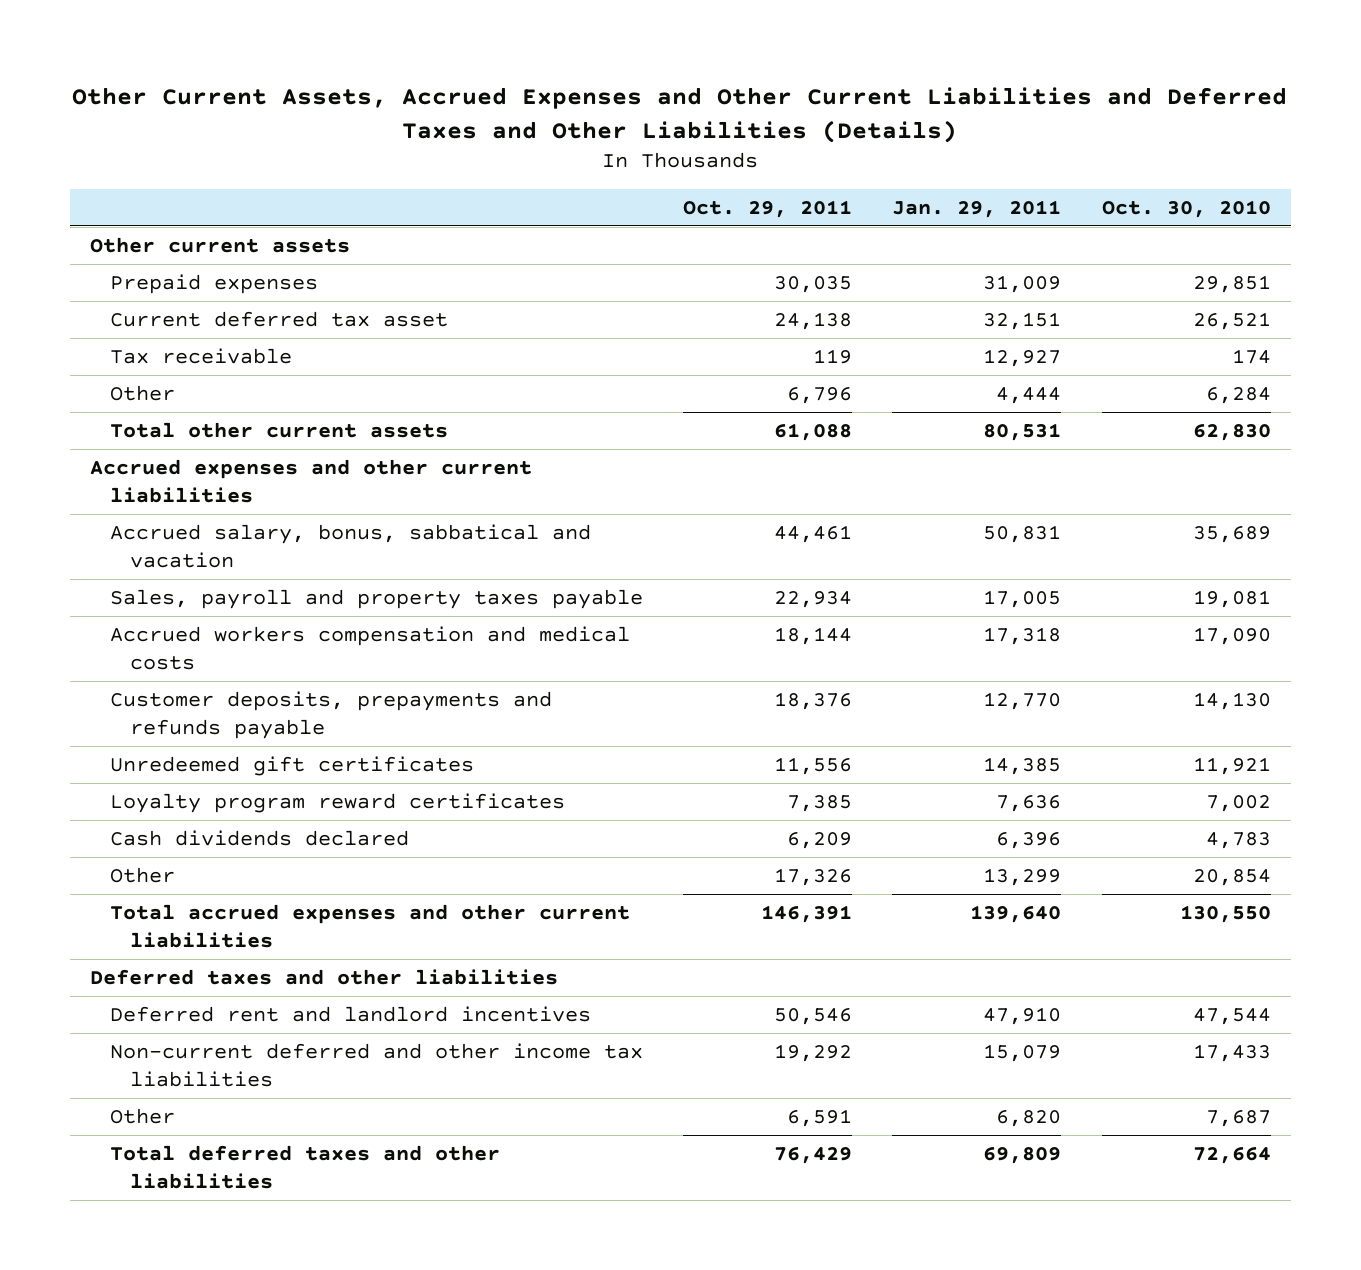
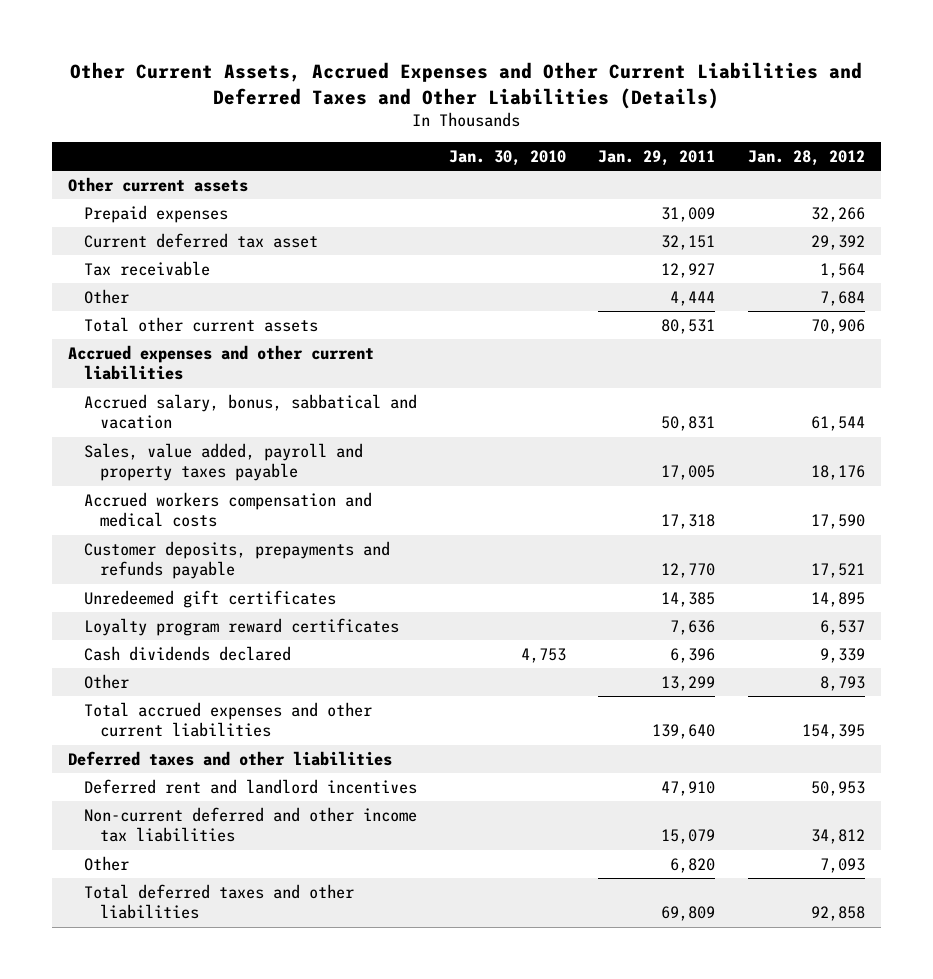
[683,199,853,218] Oct. 29, 2011 -> none
[1101,199,1271,218] Oct. 30, 2010 -> none
none -> [449,150,567,167] Jan. 30, 2010
none -> [747,150,865,167] Jan. 28, 2012
[110,588,644,609] Sales, payroll and property taxes payable -> [83,442,363,482] Sales, value added, payroll and property taxes payable

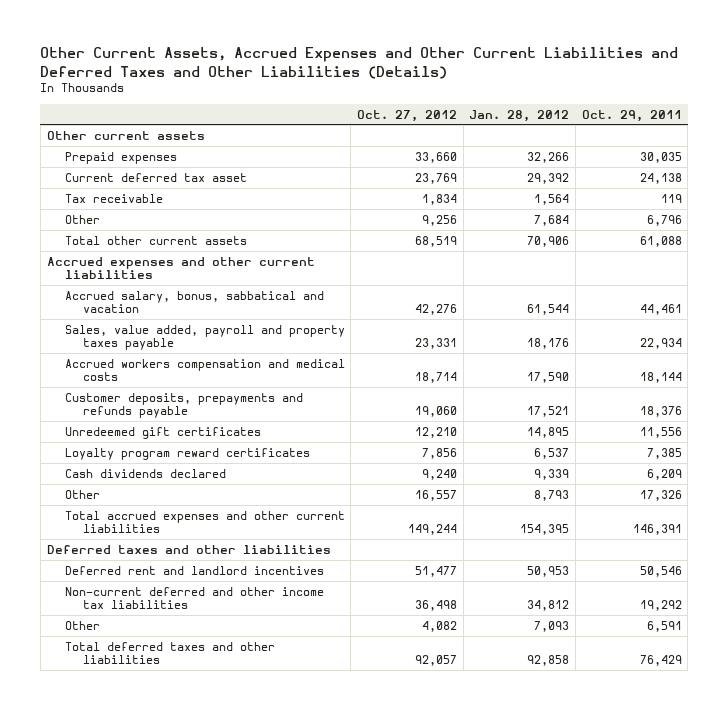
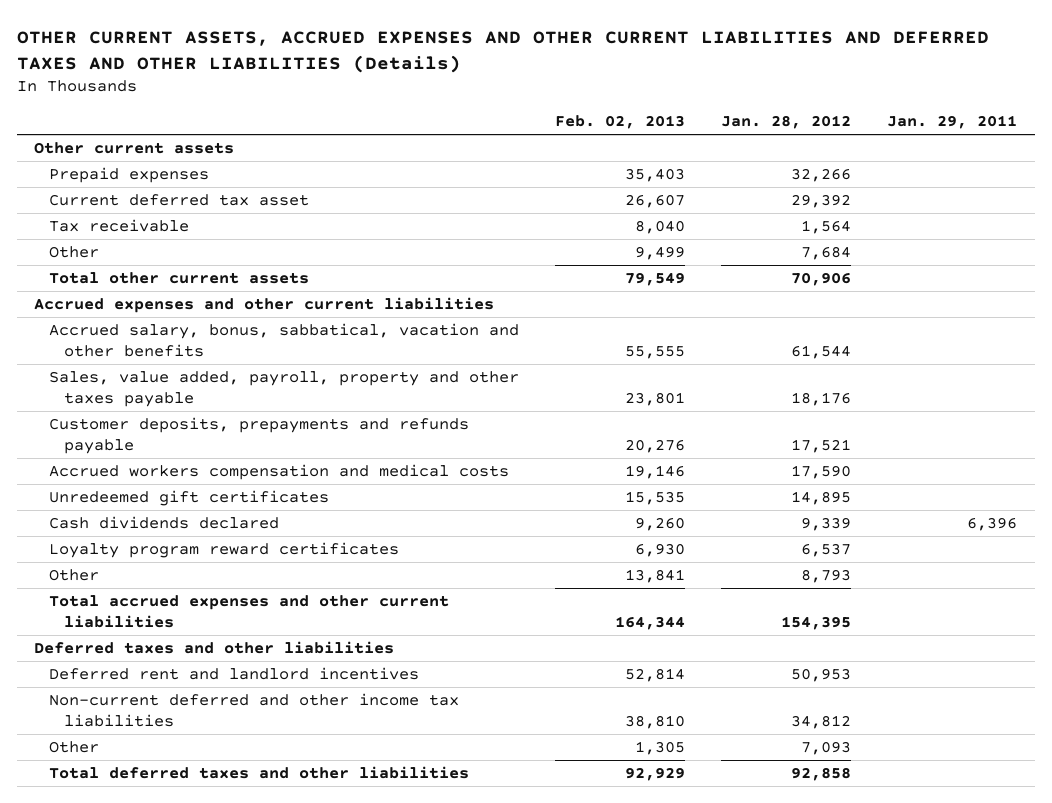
[40,47,679,79] Other Current Assets, Accrued Expenses and Other Current Liabilities and Deferred Taxes and Other Liabilities (Details) -> [16,30,989,73] OTHER CURRENT ASSETS, ACCRUED EXPENSES AND OTHER CURRENT LIABILITIES AND DEFERRED TAXES AND OTHER LIABILITIES (Details)
[356,109,457,122] Oct. 27, 2012 -> none
[581,109,682,122] Oct. 29, 2011 -> none
none -> [555,115,686,130] Feb. 02, 2013
none -> [887,115,1018,130] Jan. 29, 2011
[64,290,324,314] Accrued salary, bonus, sabbatical and vacation -> [49,322,520,358] Accrued salary, bonus, sabbatical, vacation and other benefits
[64,324,345,351] Sales, value added, payroll and property taxes payable -> [49,370,520,408] Sales, value added, payroll, property and other taxes payable
[64,358,345,382] Accrued workers compensation and medical costs -> [49,463,510,480] Accrued workers compensation and medical costs
[64,447,310,460] Loyalty program reward certificates -> [49,541,400,558] Loyalty program reward certificates

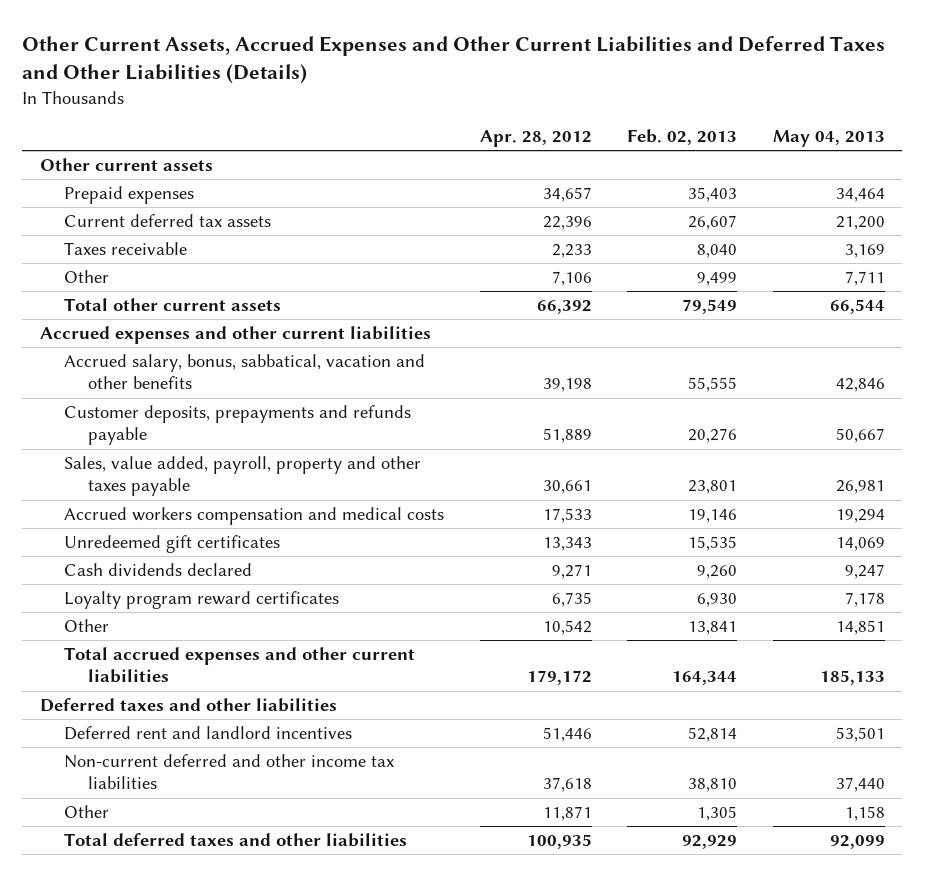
[16,30,989,73] OTHER CURRENT ASSETS, ACCRUED EXPENSES AND OTHER CURRENT LIABILITIES AND DEFERRED TAXES AND OTHER LIABILITIES (Details) -> [22,35,886,84] Other Current Assets, Accrued Expenses and Other Current Liabilities and Deferred Taxes and Other Liabilities (Details)
[721,115,852,130] Jan. 28, 2012 -> none
[887,115,1018,130] Jan. 29, 2011 -> none
none -> [479,130,592,148] Apr. 28, 2012
none -> [772,130,885,148] May 04, 2013
[49,193,310,206] Current deferred tax asset -> [64,214,272,228] Current deferred tax assets
[49,218,190,232] Tax receivable -> [64,242,188,256] Taxes receivable
[49,370,520,408] Sales, value added, payroll, property and other taxes payable -> [64,456,422,497] Sales, value added, payroll, property and other taxes payable

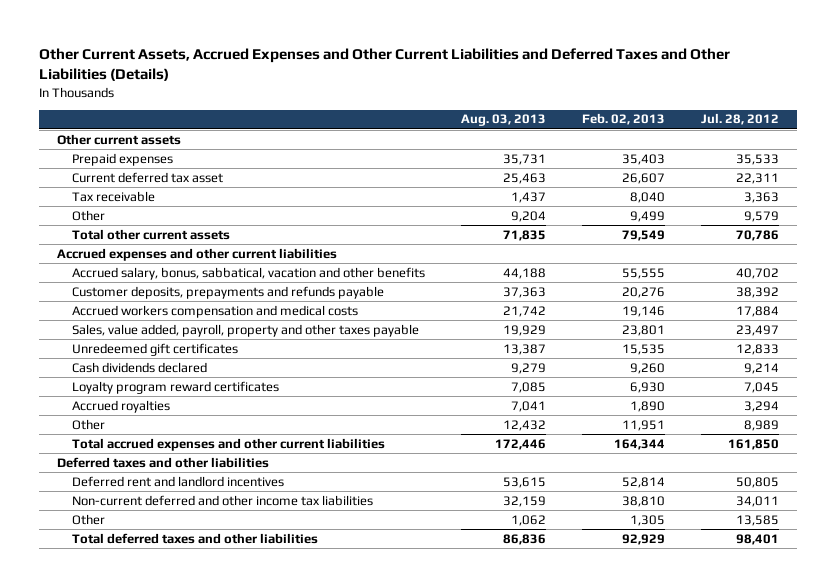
[479,130,592,148] Apr. 28, 2012 -> none
[772,130,885,148] May 04, 2013 -> none
none -> [460,114,546,127] Aug. 03, 2013
none -> [701,113,780,126] Jul. 28, 2012
[64,214,272,228] Current deferred tax assets -> [71,171,223,183] Current deferred tax asset
[64,242,188,256] Taxes receivable -> [71,190,155,202] Tax receivable
[64,456,422,497] Sales, value added, payroll, property and other taxes payable -> [71,323,419,337] Sales, value added, payroll, property and other taxes payable
none -> [71,399,170,413] Accrued royalties
[688,621,738,636] 13,841 -> [621,419,665,431] 11,951

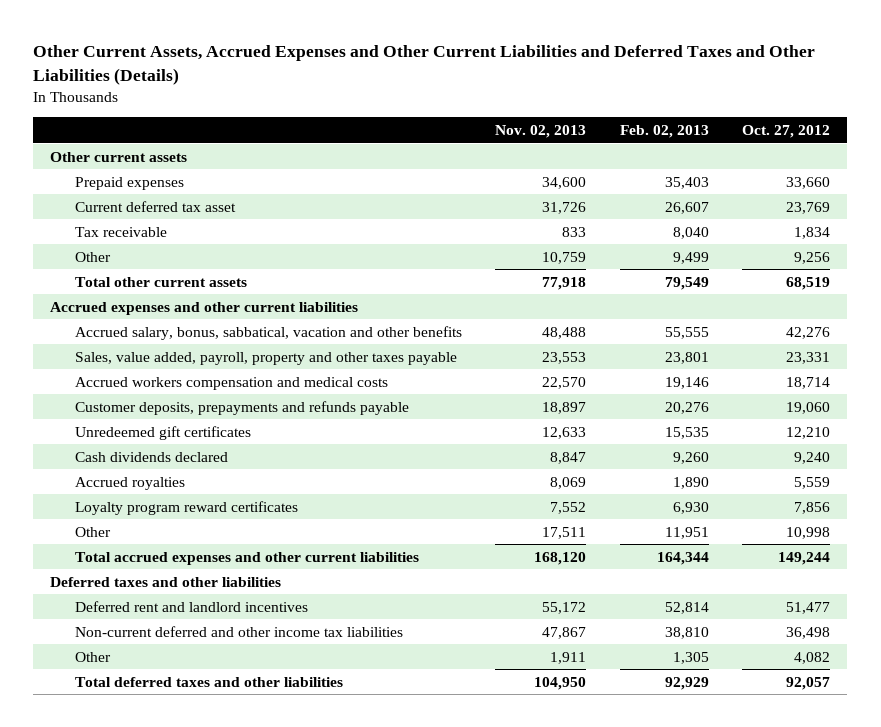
[460,114,546,127] Aug. 03, 2013 -> none
[701,113,780,126] Jul. 28, 2012 -> none
none -> [495,125,587,139] Nov. 02, 2013
none -> [742,125,831,139] Oct. 27, 2012
[71,304,358,318] Accrued workers compensation and medical costs -> [74,376,388,390] Accrued workers compensation and medical costs
[71,285,384,299] Customer deposits, prepayments and refunds payable -> [74,400,409,415] Customer deposits, prepayments and refunds payable
[71,380,279,394] Loyalty program reward certificates -> [74,500,298,515] Loyalty program reward certificates

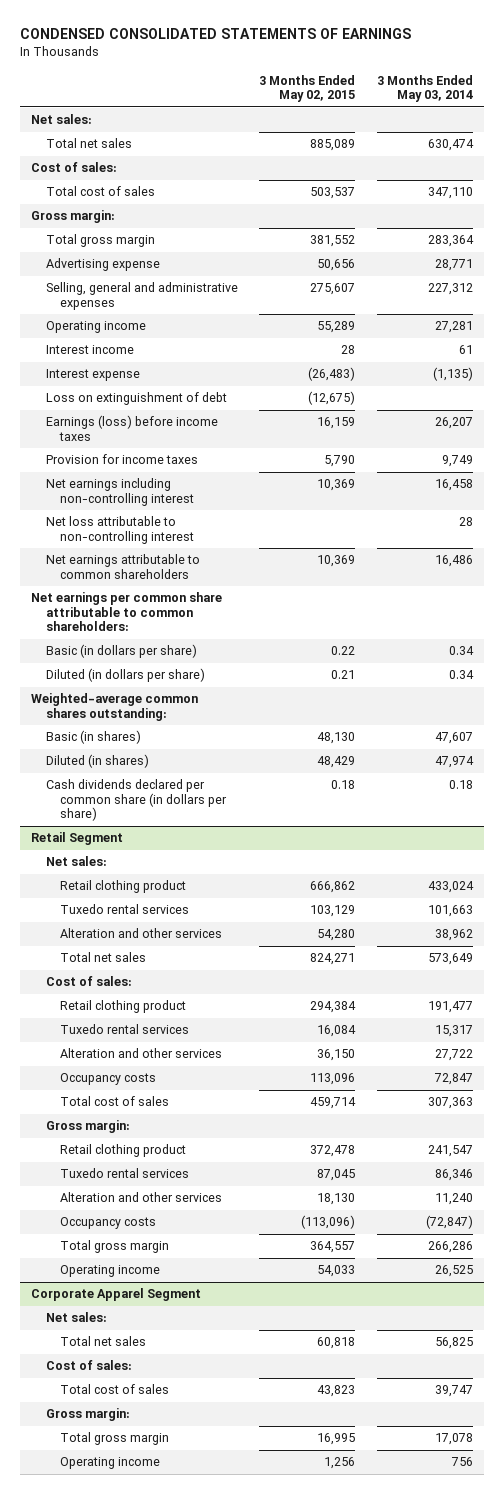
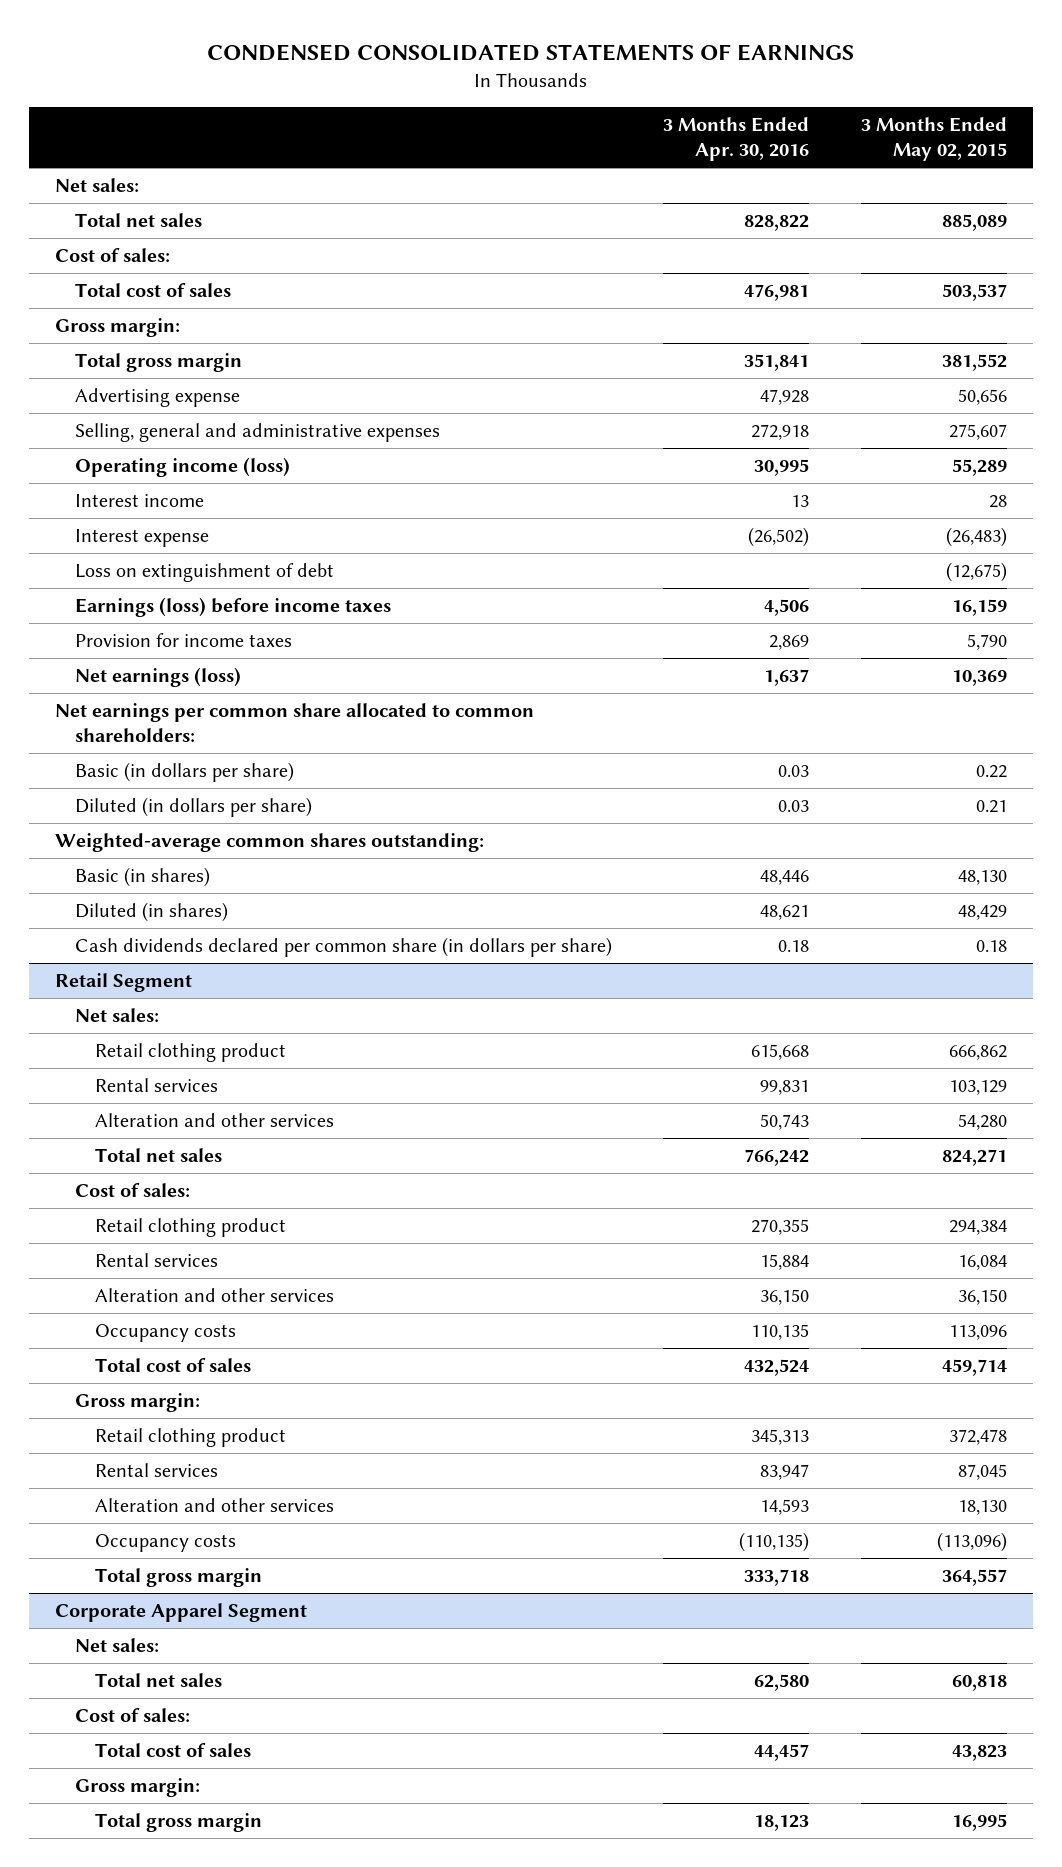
[376,74,473,103] 3 Months Ended May 03, 2014 -> none
none -> [663,117,810,162] 3 Months Ended Apr. 30, 2016
[45,321,146,334] Operating income -> [75,456,291,477] Operating income (loss)
[45,478,195,506] Net earnings including non-controlling interest -> none
[45,516,195,544] Net loss attributable to non-controlling interest -> none
[45,554,200,579] Net earnings attributable to common shareholders -> [75,666,242,687] Net earnings (loss)
[31,592,223,632] Net earnings per common share attributable to common shareholders: -> [55,702,535,743] Net earnings per common share allocated to common shareholders:
[60,904,190,915] Tuxedo rental services -> [95,1077,219,1092] Rental services
[60,1024,190,1035] Tuxedo rental services -> [95,1252,219,1267] Rental services
[60,1168,190,1179] Tuxedo rental services -> [95,1462,219,1477] Rental services
[60,1265,161,1278] Operating income -> none
[60,1457,161,1470] Operating income -> none

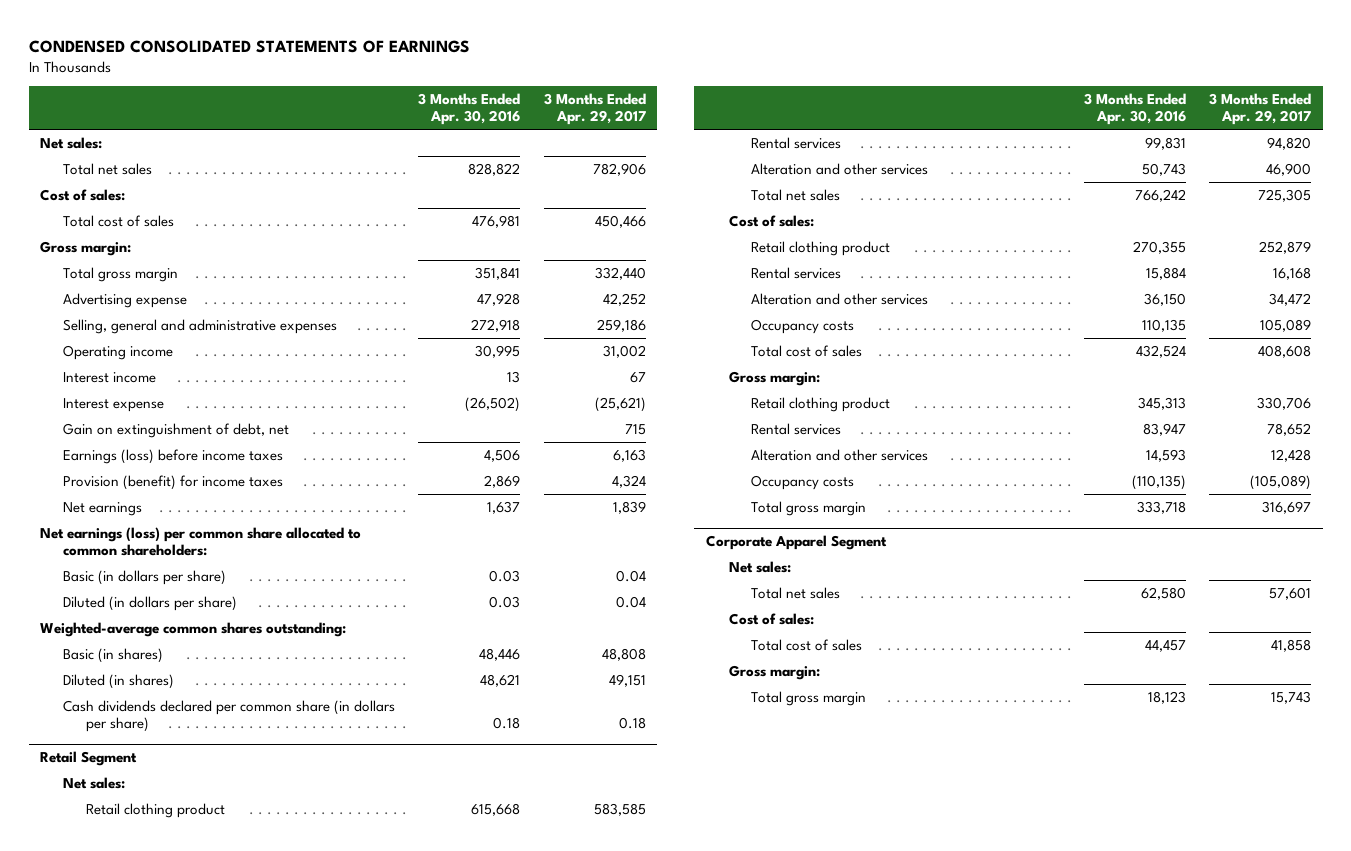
[860,117,1007,162] 3 Months Ended May 02, 2015 -> none
none -> [543,92,646,126] 3 Months Ended Apr. 29, 2017
[75,456,291,477] Operating income (loss) -> [63,344,174,360] Operating income
[75,562,335,582] Loss on extinguishment of debt -> [63,422,290,438] Gain on extinguishment of debt, net
[75,632,293,647] Provision for income taxes -> [63,474,284,490] Provision (benefit) for income taxes
[75,666,242,687] Net earnings (loss) -> [63,501,143,516] Net earnings
[55,702,535,743] Net earnings per common share allocated to common shareholders: -> [40,526,362,556] Net earnings (loss) per common share allocated to common shareholders:

